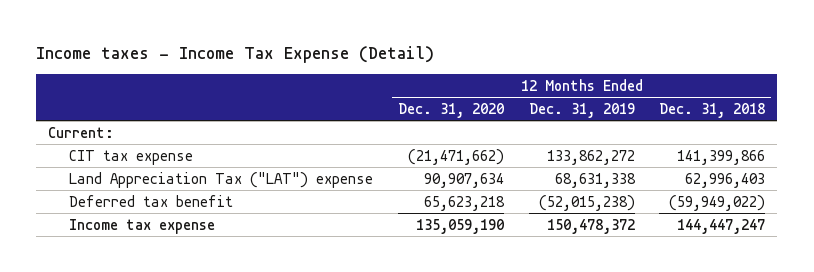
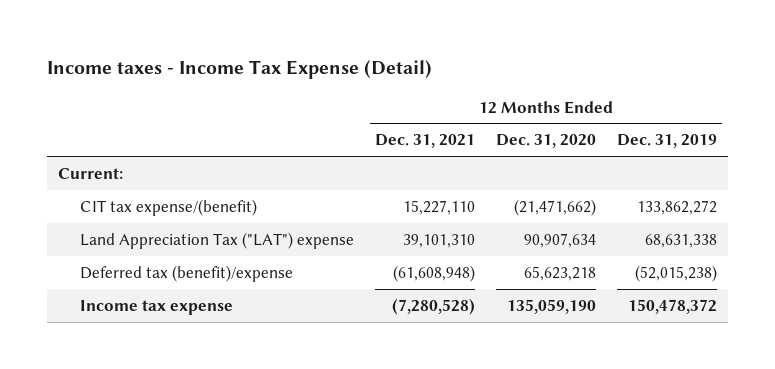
[659,102,766,118] Dec. 31, 2018 -> none
none -> [375,134,476,149] Dec. 31, 2021
[69,149,194,165] CIT tax expense -> [80,198,258,216] CIT tax expense/(benefit)
[69,194,234,207] Deferred tax benefit -> [80,264,294,282] Deferred tax (benefit)/expense

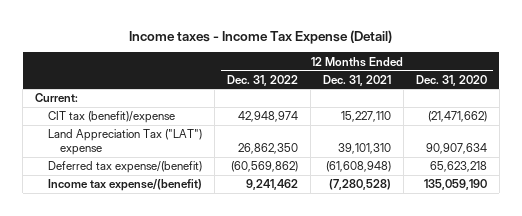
[617,134,718,149] Dec. 31, 2019 -> none
none -> [226,74,298,86] Dec. 31, 2022
[80,198,258,216] CIT tax expense/(benefit) -> [47,111,175,124] CIT tax (benefit)/expense
[80,264,294,282] Deferred tax (benefit)/expense -> [47,161,202,174] Deferred tax expense/(benefit)
[80,299,234,315] Income tax expense -> [47,179,202,192] Income tax expense/(benefit)

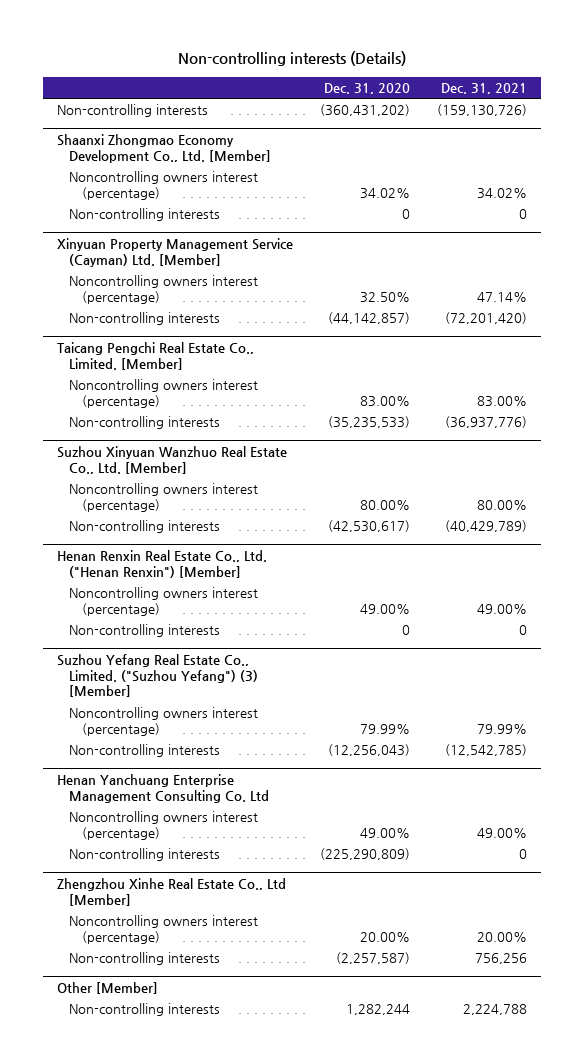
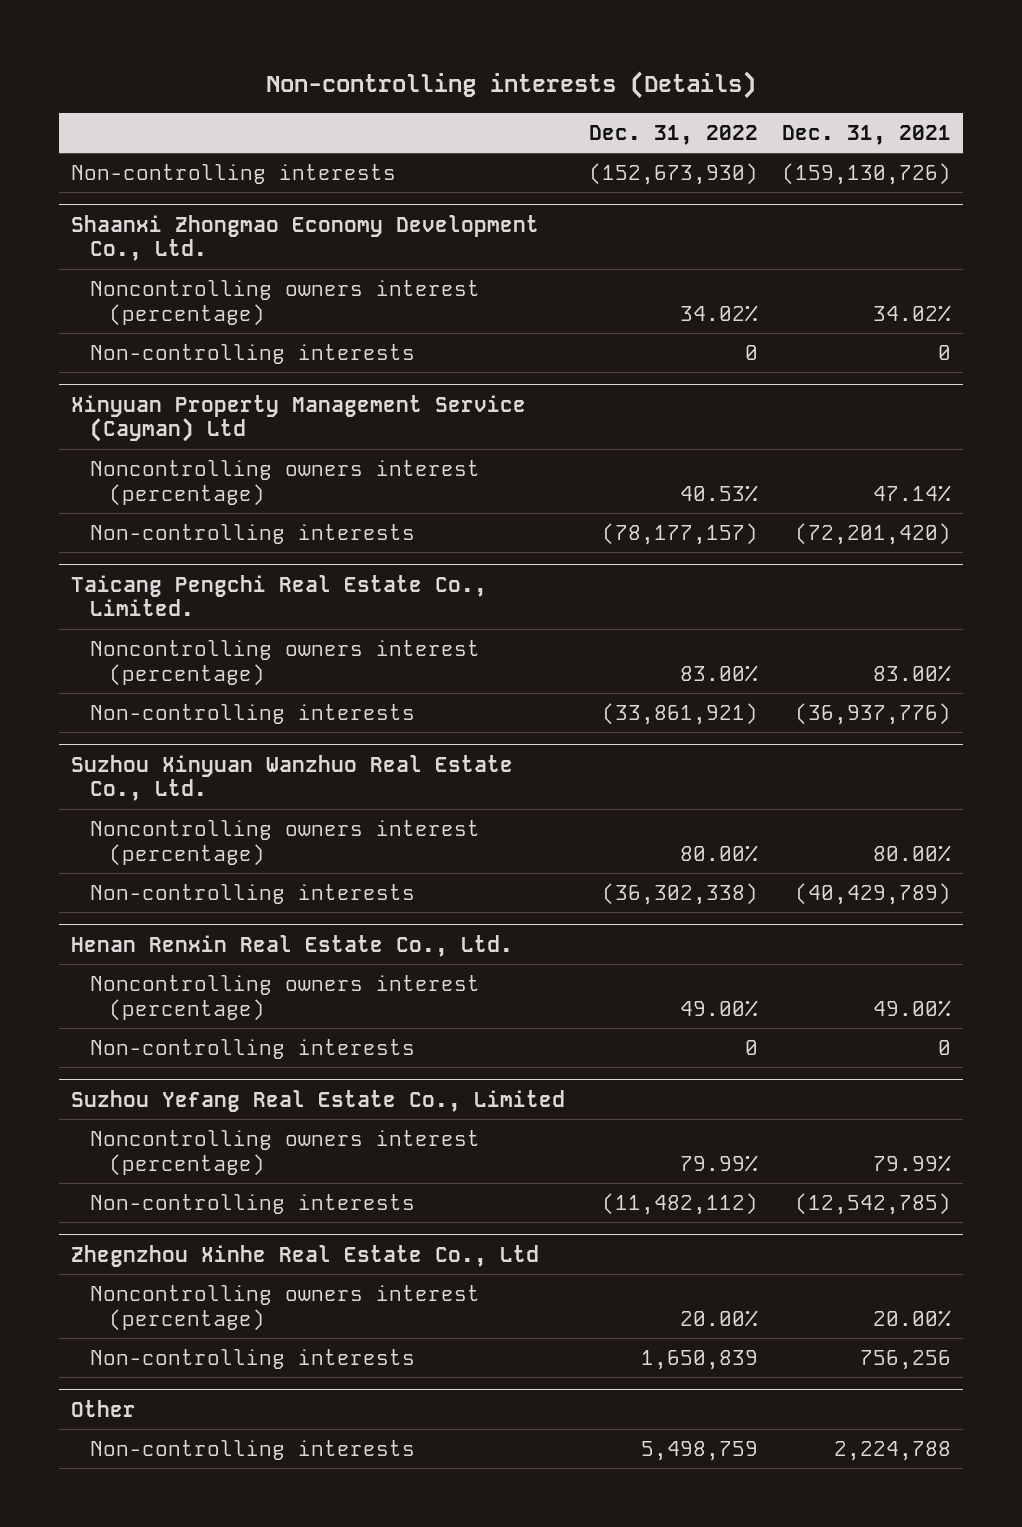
[324,83,411,95] Dec. 31, 2020 -> none
none -> [588,124,758,145] Dec. 31, 2022
[56,134,272,163] Shaanxi Zhongmao Economy Development Co., Ltd. [Member] -> [70,214,539,262] Shaanxi Zhongmao Economy Development Co., Ltd.
[56,238,293,267] Xinyuan Property Management Service (Cayman) Ltd. [Member] -> [70,394,526,443] Xinyuan Property Management Service (Cayman) Ltd
[56,342,254,370] Taicang Pengchi Real Estate Co., Limited. [Member] -> [70,574,487,617] Taicang Pengchi Real Estate Co., Limited.
[56,446,287,474] Suzhou Xinyuan Wanzhuo Real Estate Co., Ltd. [Member] -> [70,754,513,802] Suzhou Xinyuan Wanzhuo Real Estate Co., Ltd.
[56,550,267,578] Henan Renxin Real Estate Co., Ltd. ("Henan Renxin") [Member] -> [70,934,513,957] Henan Renxin Real Estate Co., Ltd.
[56,654,259,698] Suzhou Yefang Real Estate Co., Limited. ("Suzhou Yefang") (3) [Member] -> [70,1089,565,1112] Suzhou Yefang Real Estate Co., Limited
[56,774,270,803] Henan Yanchuang Enterprise Management Consulting Co. Ltd -> none
[69,811,259,841] Noncontrolling owners interest (percentage) -> none
[69,848,221,862] Non-controlling interests -> none
[56,878,286,906] Zhengzhou Xinhe Real Estate Co., Ltd [Member] -> [70,1244,539,1267] Zhegnzhou Xinhe Real Estate Co., Ltd
[56,982,158,995] Other [Member] -> [70,1399,136,1417] Other

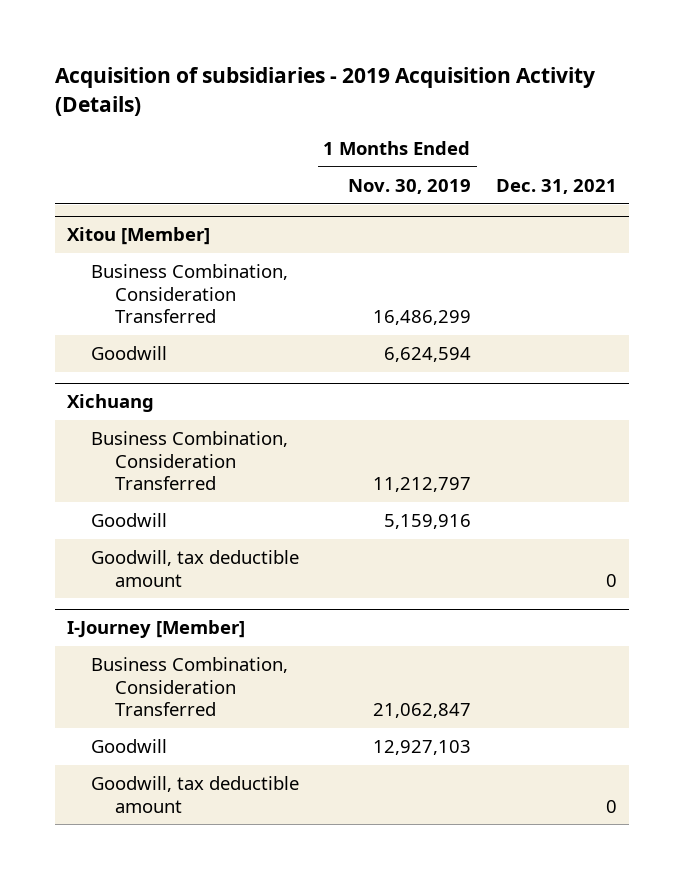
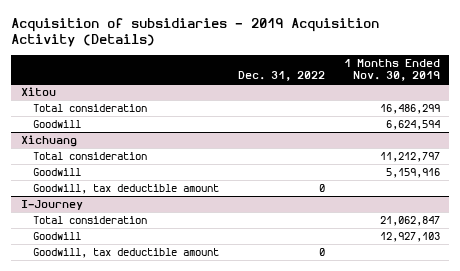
[495,178,617,194] Dec. 31, 2021 -> none
none -> [238,71,326,82] Dec. 31, 2022
[67,227,211,246] Xitou [Member] -> [20,86,56,96] Xitou
[91,263,289,324] Business Combination, Consideration Transferred -> [33,103,148,112] Total consideration
[91,430,289,491] Business Combination, Consideration Transferred -> [33,151,148,160] Total consideration
[67,620,246,639] I-Journey [Member] -> [20,199,83,210] I-Journey
[91,656,289,717] Business Combination, Consideration Transferred -> [33,215,148,224] Total consideration

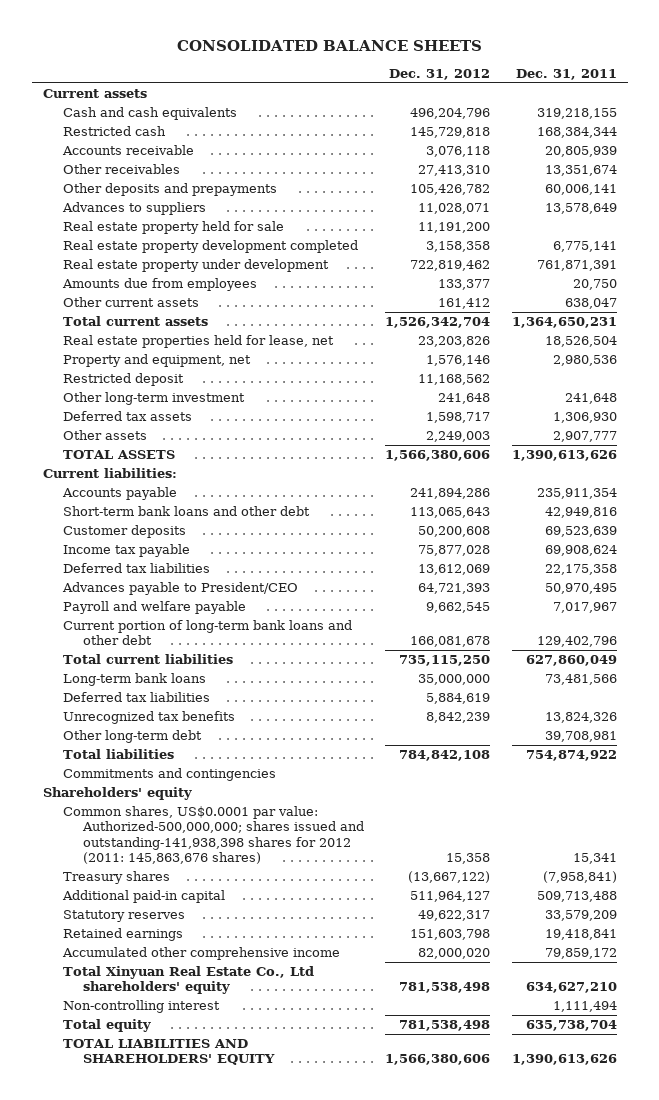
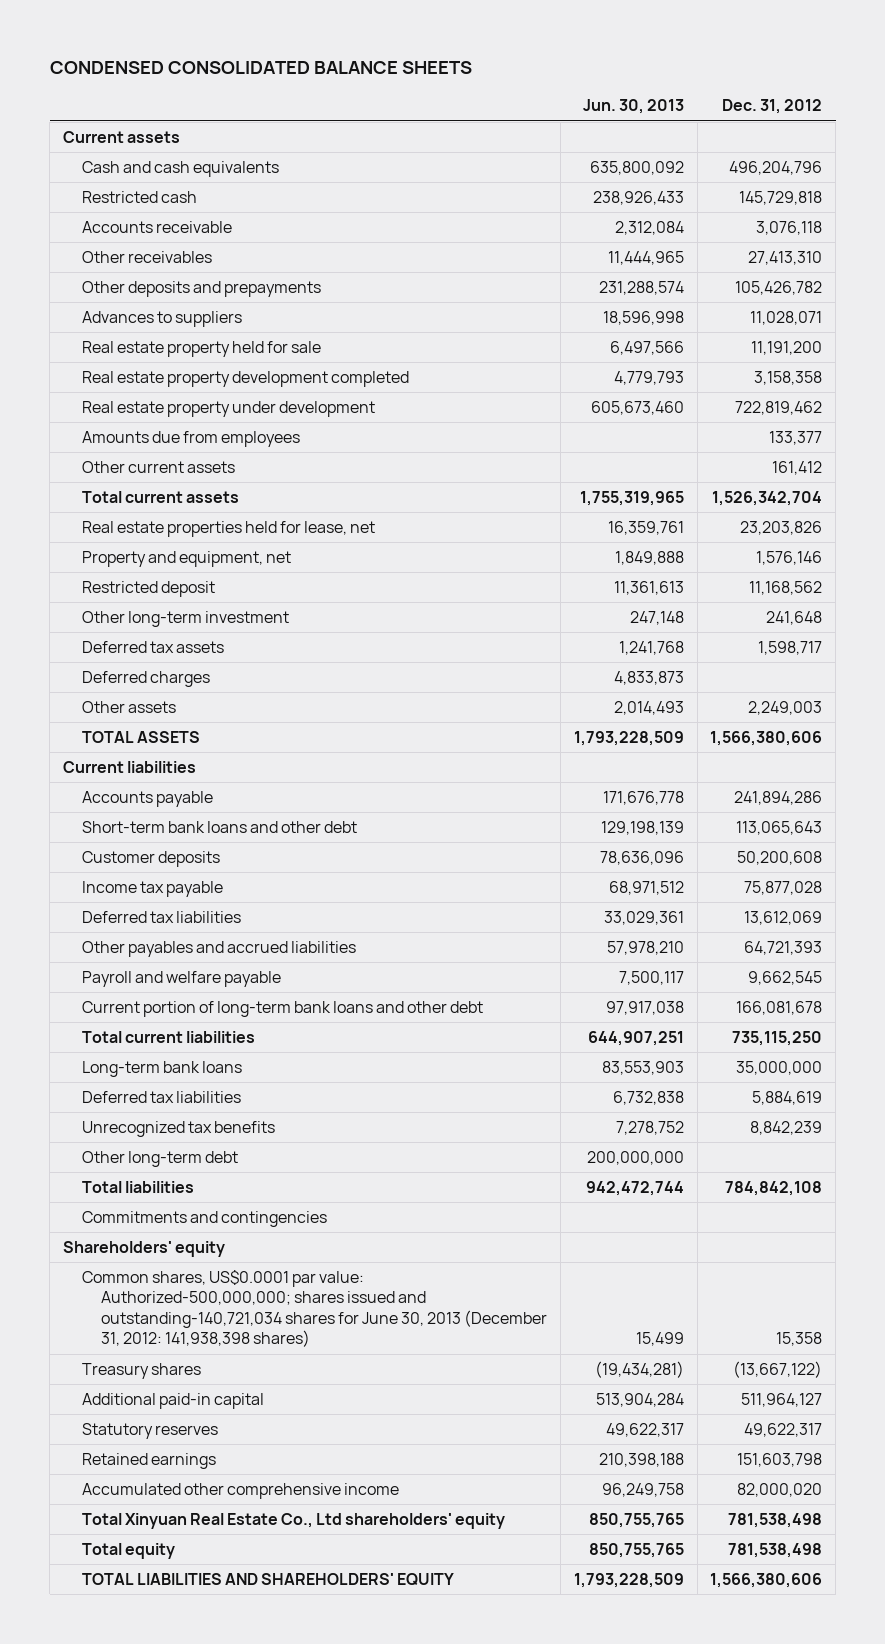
[176,40,482,52] CONSOLIDATED BALANCE SHEETS -> [49,61,472,75] CONDENSED CONSOLIDATED BALANCE SHEETS
[515,68,617,80] Dec. 31, 2011 -> none
none -> [582,99,684,115] Jun. 30, 2013
none -> [82,670,211,687] Deferred charges
[42,467,177,478] Current liabilities: -> [62,760,196,773] Current liabilities
[61,581,298,595] Advances payable to President/CEO -> [82,940,357,957] Other payables and accrued liabilities
[62,805,364,864] Common shares, US$0.0001 par value: Authorized-500,000,000; shares issued and outstanding-141,938,398 shares for 2012 (2011: 145,863,676 shares) -> [82,1269,548,1348] Common shares, US$0.0001 par value: Authorized-500,000,000; shares issued and outstanding-140,721,034 shares for June 30, 2013 (December 31, 2012: 141,938,398 shares)
[62,999,220,1013] Non-controlling interest -> none

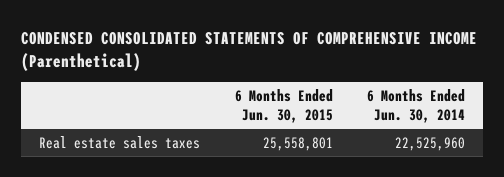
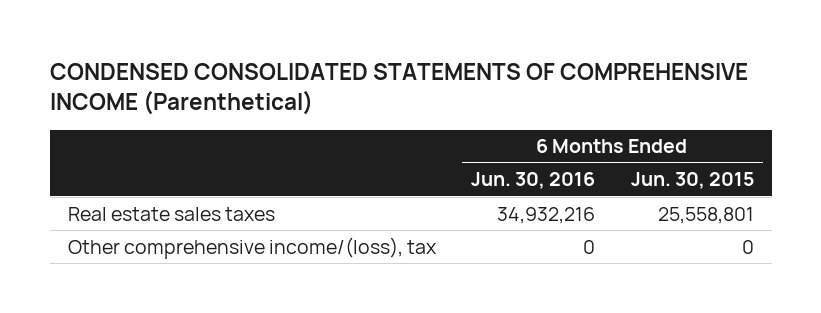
[367,89,466,123] 6 Months Ended Jun. 30, 2014 -> none
none -> [471,172,596,190] Jun. 30, 2016
none -> [67,236,437,259] Other comprehensive income/(loss), tax

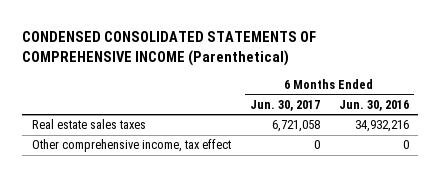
[630,172,754,190] Jun. 30, 2015 -> none
none -> [249,99,320,111] Jun. 30, 2017
[67,236,437,259] Other comprehensive income/(loss), tax -> [31,139,231,153] Other comprehensive income, tax effect

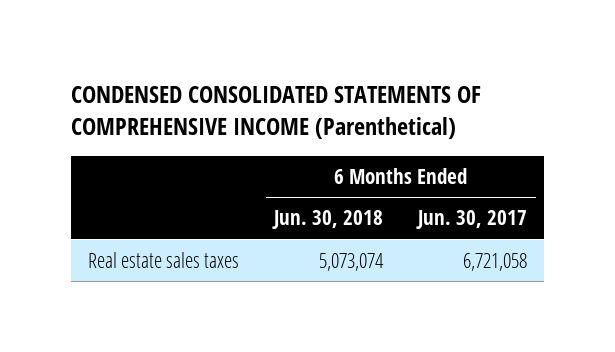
[338,99,409,111] Jun. 30, 2016 -> none
none -> [272,210,384,230] Jun. 30, 2018
[31,139,231,153] Other comprehensive income, tax effect -> none

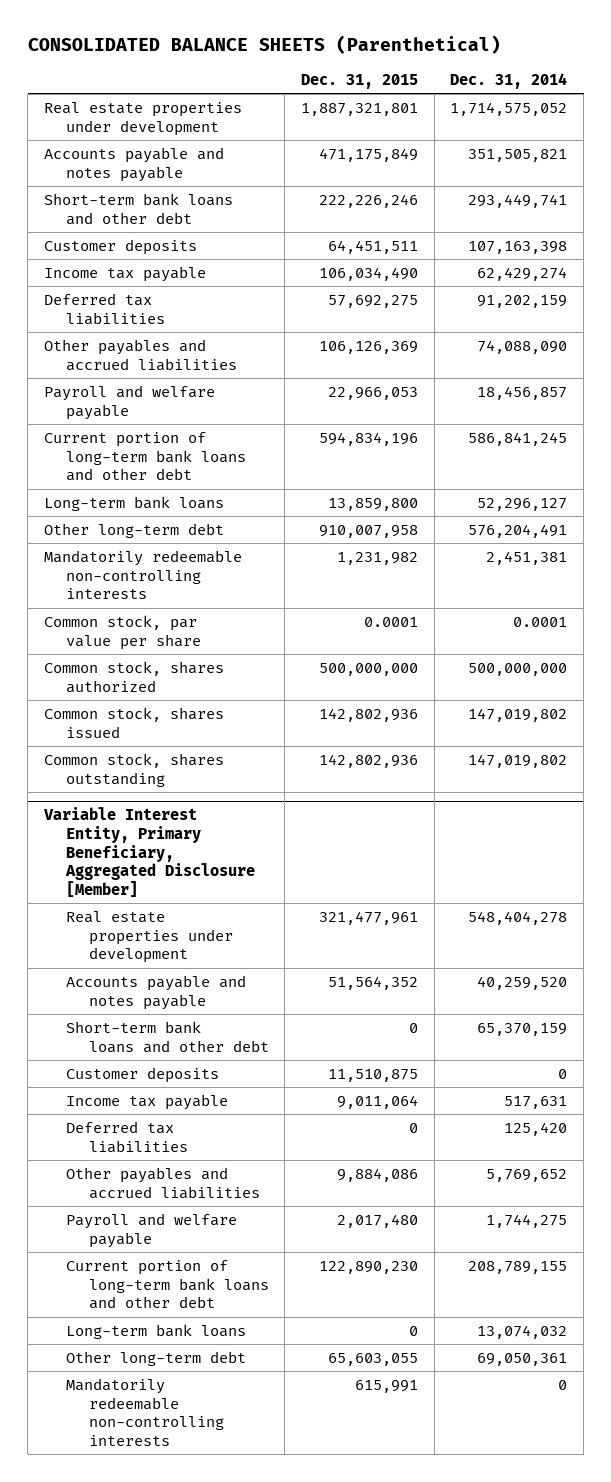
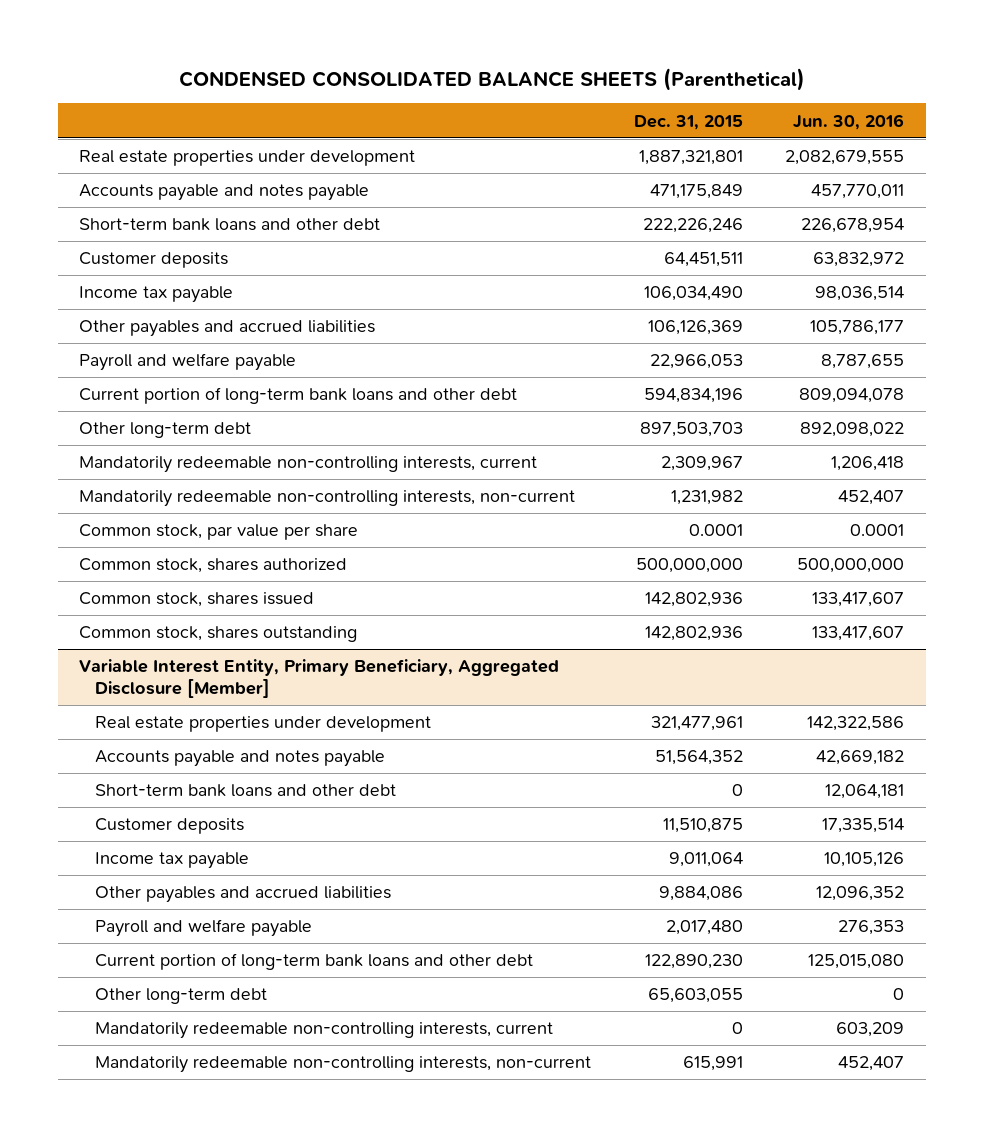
[27,34,501,54] CONSOLIDATED BALANCE SHEETS (Parenthetical) -> [178,67,805,91] CONDENSED CONSOLIDATED BALANCE SHEETS (Parenthetical)
[450,72,568,89] Dec. 31, 2014 -> none
none -> [793,113,905,130] Jun. 30, 2016
[43,292,166,325] Deferred tax liabilities -> none
[43,495,224,511] Long-term bank loans -> none
[318,524,418,538] 910,007,958 -> [639,422,743,438] 897,503,703
none -> [79,456,538,474] Mandatorily redeemable non-controlling interests, current
[43,549,242,600] Mandatorily redeemable non-controlling interests -> [79,490,576,508] Mandatorily redeemable non-controlling interests, non-current
[66,1120,188,1153] Deferred tax liabilities -> none
[66,1323,247,1339] Long-term bank loans -> none
none -> [95,1022,554,1040] Mandatorily redeemable non-controlling interests, current
[66,1377,224,1446] Mandatorily redeemable non-controlling interests -> [95,1056,592,1074] Mandatorily redeemable non-controlling interests, non-current

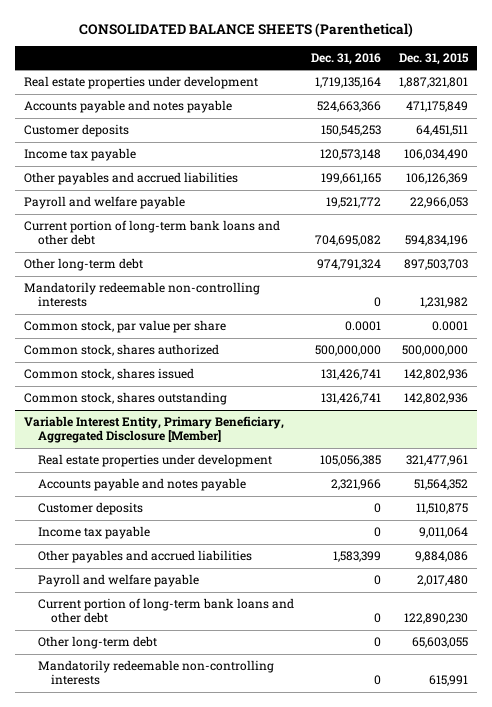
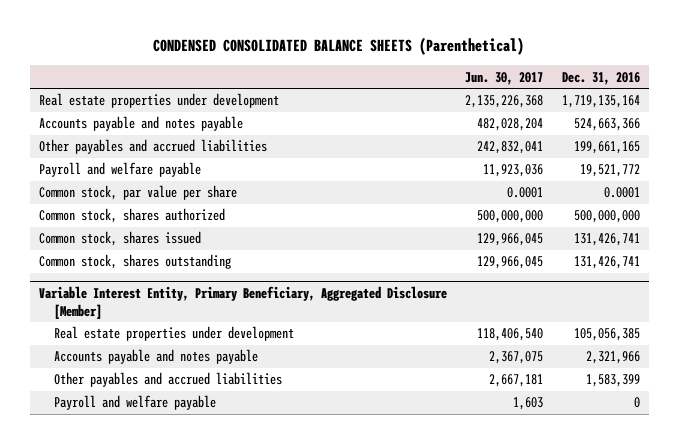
[79,22,414,37] CONSOLIDATED BALANCE SHEETS (Parenthetical) -> [153,37,525,56] CONDENSED CONSOLIDATED BALANCE SHEETS (Parenthetical)
[399,52,470,65] Dec. 31, 2015 -> none
none -> [465,71,544,85] Jun. 30, 2017
[24,124,130,138] Customer deposits -> none
[24,148,137,162] Income tax payable -> none
[24,220,281,246] Current portion of long-term bank loans and other debt -> none
[24,258,144,272] Other long-term debt -> none
[24,282,261,308] Mandatorily redeemable non-controlling interests -> none
[37,502,143,516] Customer deposits -> none
[37,526,150,540] Income tax payable -> none
[37,598,294,624] Current portion of long-term bank loans and other debt -> none
[37,636,157,650] Other long-term debt -> none
[37,660,274,686] Mandatorily redeemable non-controlling interests -> none

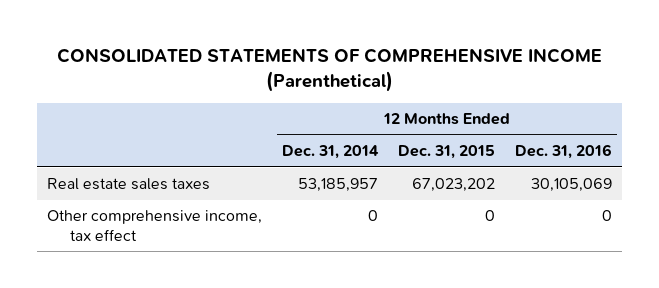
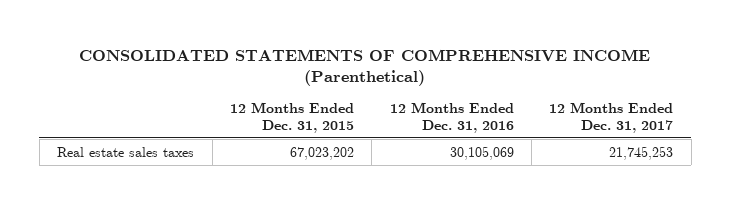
[281,144,379,159] Dec. 31, 2014 -> none
none -> [549,102,674,133] 12 Months Ended Dec. 31, 2017
[46,210,262,241] Other comprehensive income, tax effect -> none

